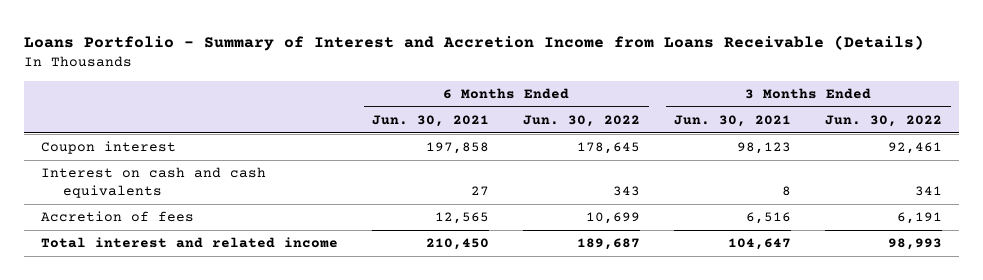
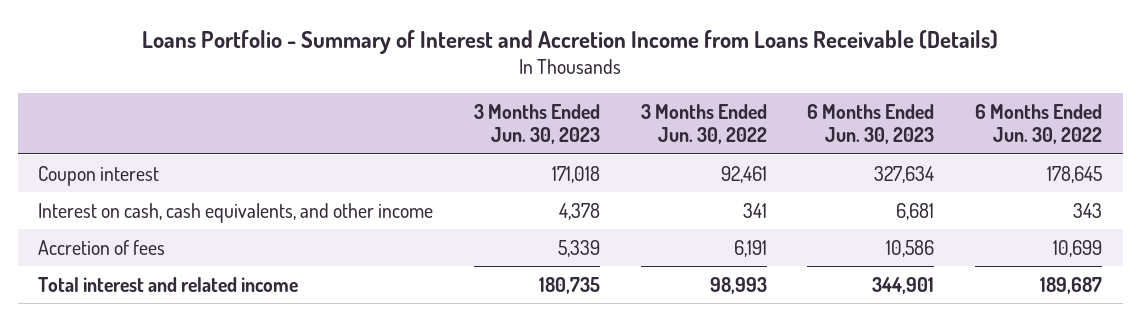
[372,114,490,127] Jun. 30, 2021 -> none
[674,114,792,127] Jun. 30, 2021 -> none
none -> [473,104,600,145] 3 Months Ended Jun. 30, 2023
none -> [807,104,935,145] 6 Months Ended Jun. 30, 2023
[41,167,267,199] Interest on cash and cash equivalents -> [38,202,434,223] Interest on cash, cash equivalents, and other income

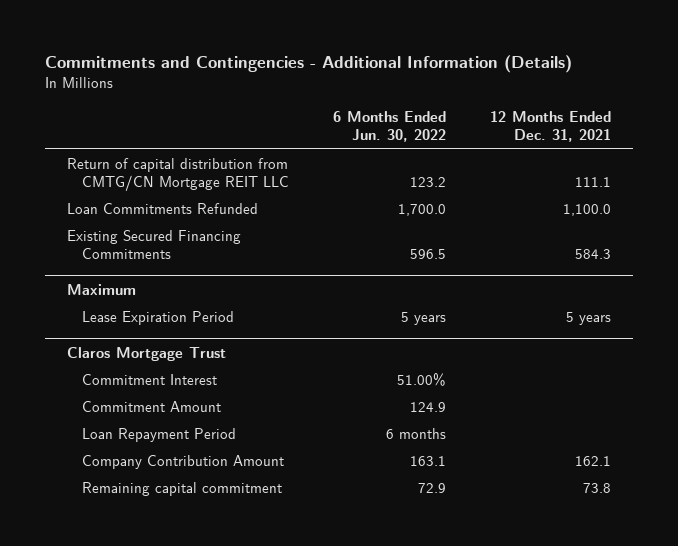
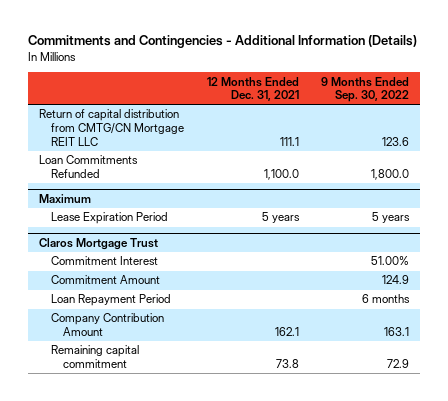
[333,111,447,143] 6 Months Ended Jun. 30, 2022 -> none
none -> [321,76,410,103] 9 Months Ended Sep. 30, 2022
[66,229,241,259] Existing Secured Financing Commitments -> none

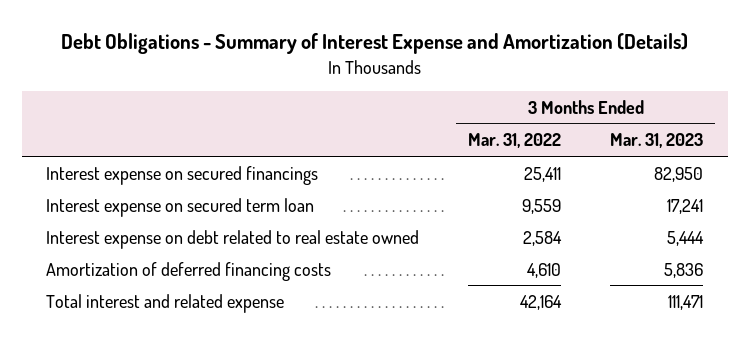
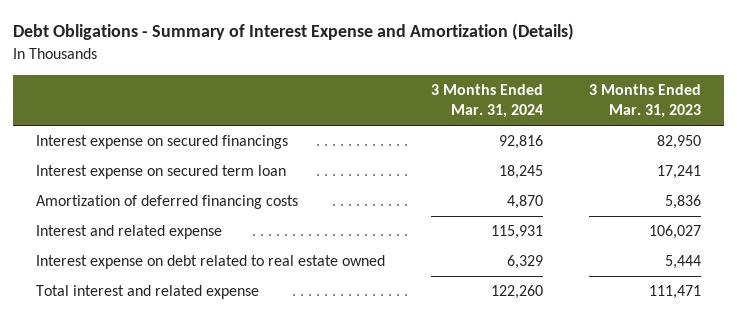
[468,133,562,149] Mar. 31, 2022 -> none
none -> [430,83,543,119] 3 Months Ended Mar. 31, 2024
none -> [35,225,222,240] Interest and related expense
[46,229,420,249] Interest expense on debt related to real estate owned -> [35,255,385,270] Interest expense on debt related to real estate owned

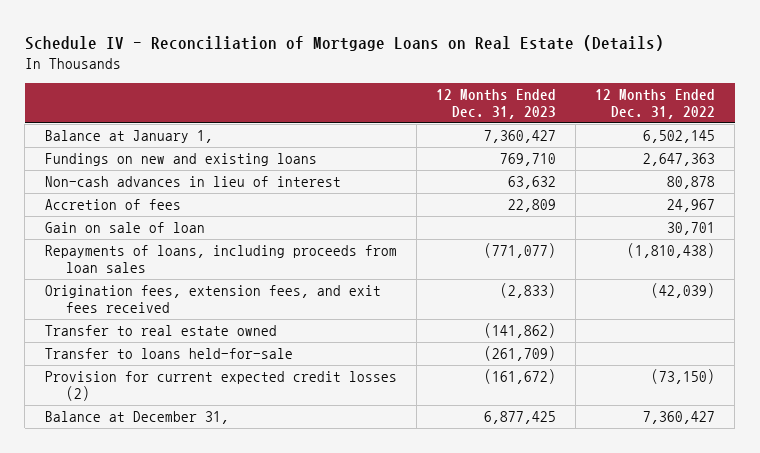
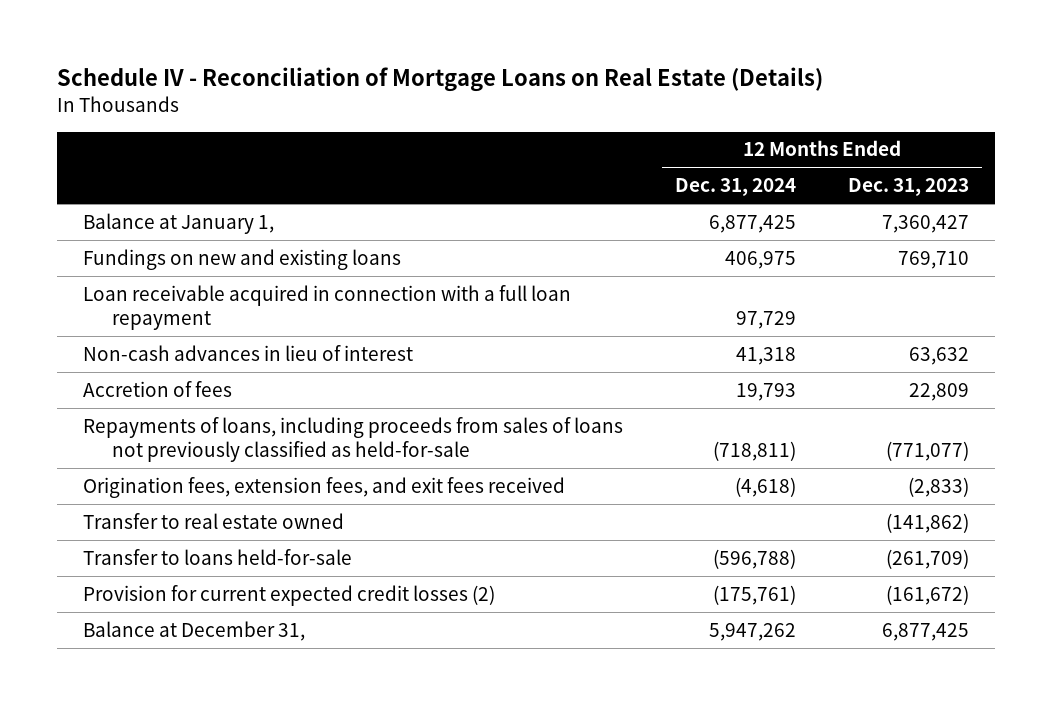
[595,88,716,120] 12 Months Ended Dec. 31, 2022 -> none
none -> [674,178,796,197] Dec. 31, 2024
none -> [82,284,571,331] Loan receivable acquired in connection with a full loan repayment
[44,222,205,234] Gain on sale of loan -> none
[44,245,397,274] Repayments of loans, including proceeds from loan sales -> [82,416,623,463] Repayments of loans, including proceeds from sales of loans not previously classified as held-for-sale

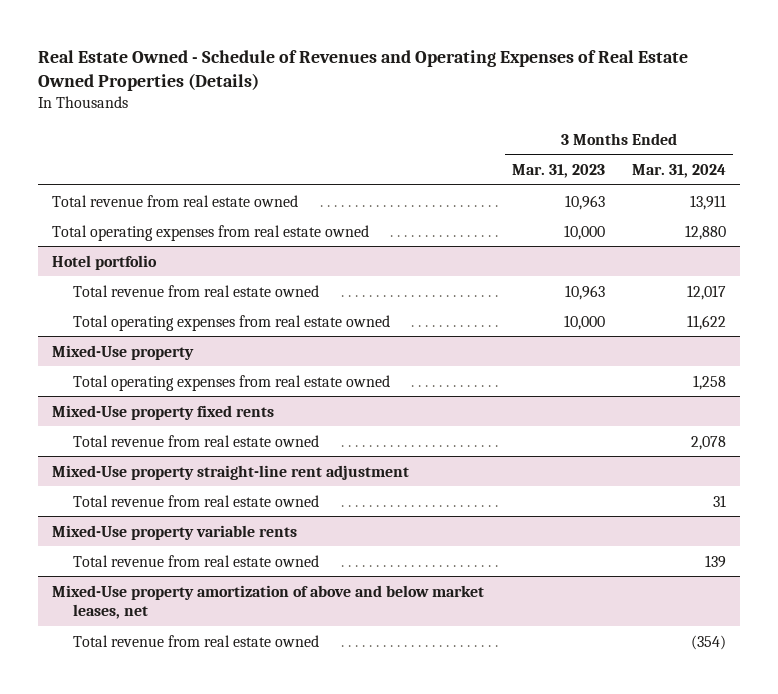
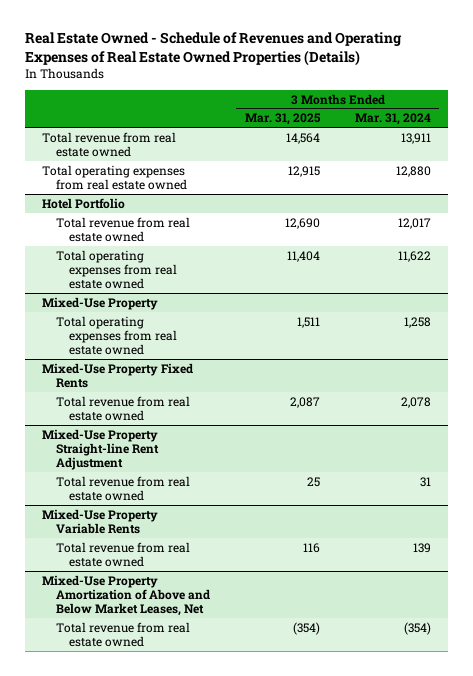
[511,163,605,178] Mar. 31, 2023 -> none
none -> [244,113,321,126] Mar. 31, 2025
[52,254,158,270] Hotel portfolio -> [42,197,126,209] Hotel Portfolio
[52,344,195,360] Mixed-Use property -> [42,296,159,310] Mixed-Use Property
[52,404,275,420] Mixed-Use property fixed rents -> [42,362,194,388] Mixed-Use Property Fixed Rents
[52,464,410,480] Mixed-Use property straight-line rent adjustment -> [42,428,159,470] Mixed-Use Property Straight-line Rent Adjustment
[52,524,298,540] Mixed-Use property variable rents -> [42,508,159,534] Mixed-Use Property Variable Rents
[52,584,485,619] Mixed-Use property amortization of above and below market leases, net -> [42,574,210,616] Mixed-Use Property Amortization of Above and Below Market Leases, Net

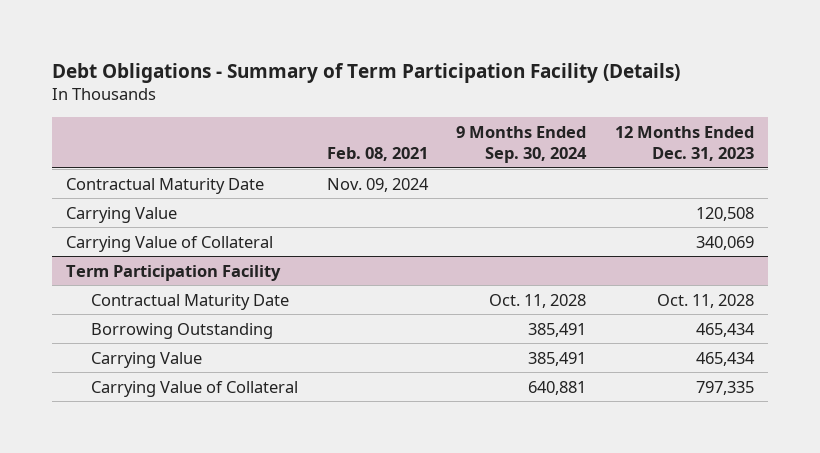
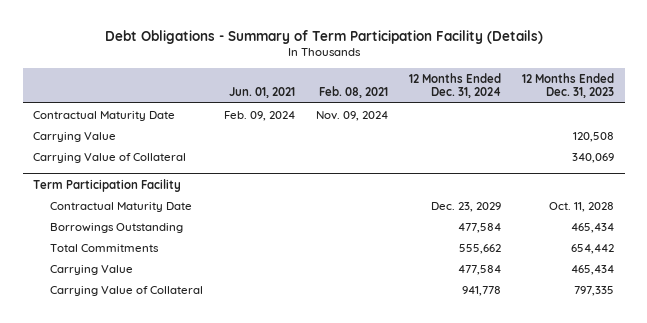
[456,125,588,164] 9 Months Ended Sep. 30, 2024 -> none
none -> [228,87,295,99] Jun. 01, 2021
none -> [409,72,502,99] 12 Months Ended Dec. 31, 2024
[91,322,274,339] Borrowing Outstanding -> [49,222,183,233] Borrowings Outstanding
none -> [49,243,159,252] Total Commitments

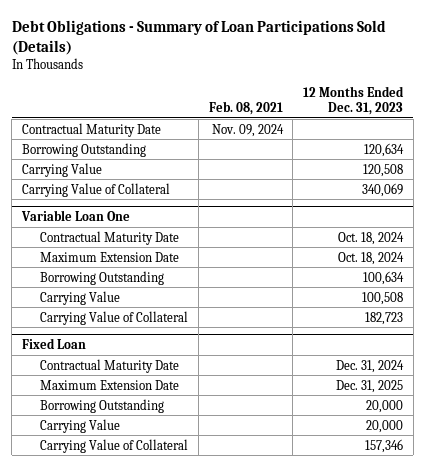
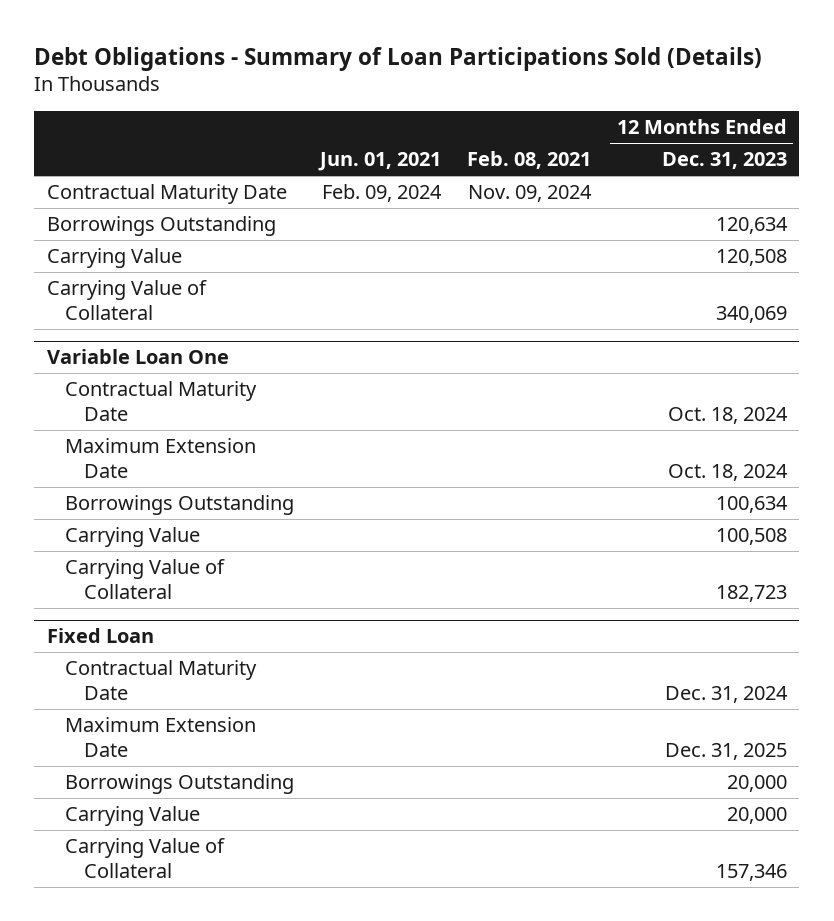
none -> [318,152,442,172] Jun. 01, 2021
[22,142,147,157] Borrowing Outstanding -> [46,216,276,237] Borrowings Outstanding
[39,270,164,285] Borrowing Outstanding -> [65,495,295,516] Borrowings Outstanding
[39,398,164,413] Borrowing Outstanding -> [65,774,295,795] Borrowings Outstanding

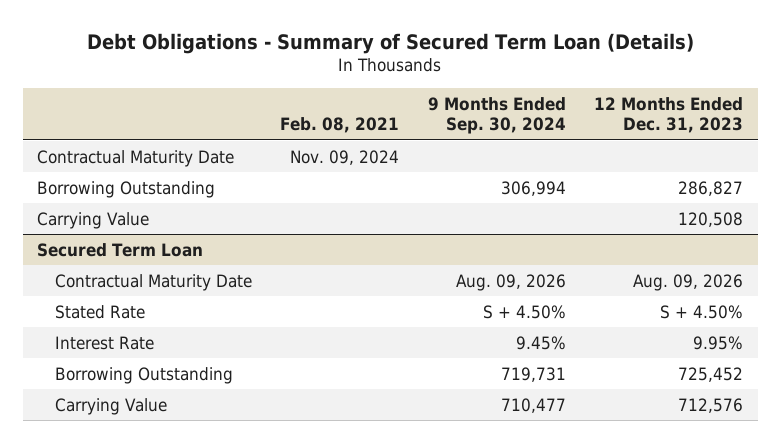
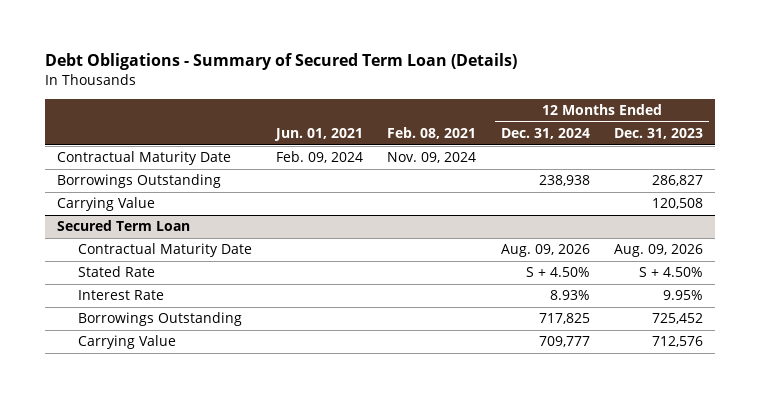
[427,96,566,135] 9 Months Ended Sep. 30, 2024 -> none
none -> [274,128,364,142] Jun. 01, 2021
none -> [500,128,590,140] Dec. 31, 2024
[36,180,215,198] Borrowing Outstanding -> [57,174,222,189] Borrowings Outstanding
[54,366,233,384] Borrowing Outstanding -> [77,312,242,327] Borrowings Outstanding

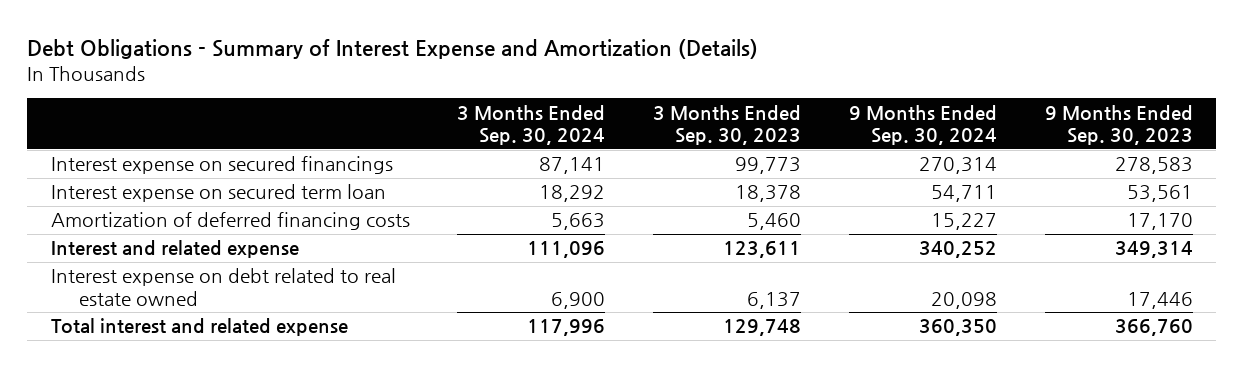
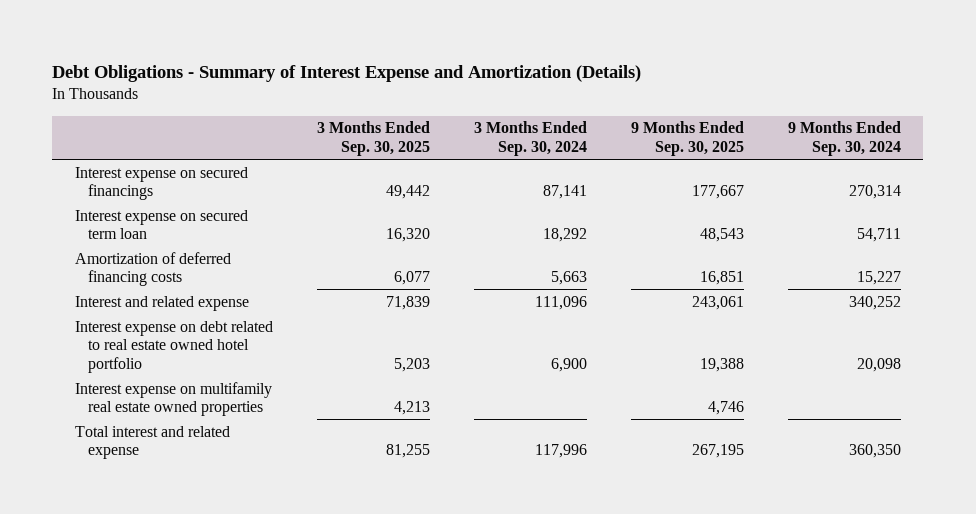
[653,104,802,146] 3 Months Ended Sep. 30, 2023 -> none
[1044,104,1193,146] 9 Months Ended Sep. 30, 2023 -> none
none -> [316,121,430,157] 3 Months Ended Sep. 30, 2025
none -> [631,121,745,157] 9 Months Ended Sep. 30, 2025
[50,268,396,306] Interest expense on debt related to real estate owned -> [74,320,273,374] Interest expense on debt related to real estate owned hotel portfolio
none -> [74,381,272,417] Interest expense on multifamily real estate owned properties

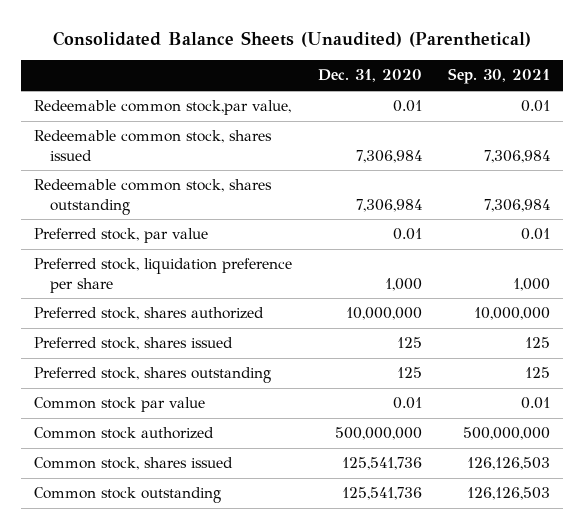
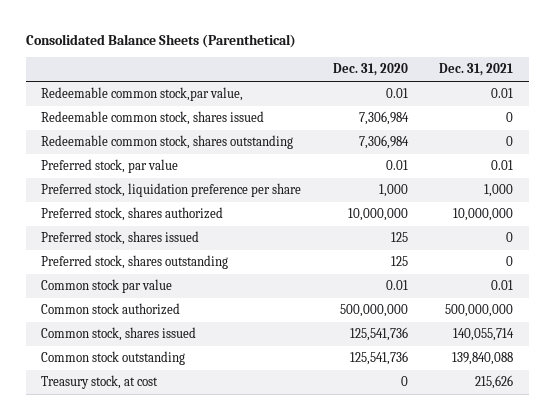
[52,30,531,47] Consolidated Balance Sheets (Unaudited) (Parenthetical) -> [25,33,296,48] Consolidated Balance Sheets (Parenthetical)
[447,68,550,85] Sep. 30, 2021 -> none
none -> [439,63,514,77] Dec. 31, 2021
none -> [41,375,159,390] Treasury stock, at cost

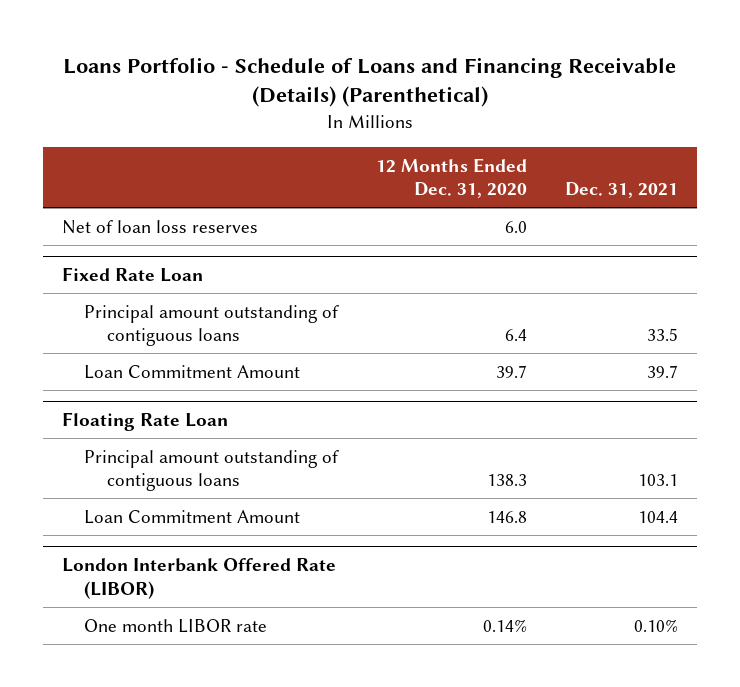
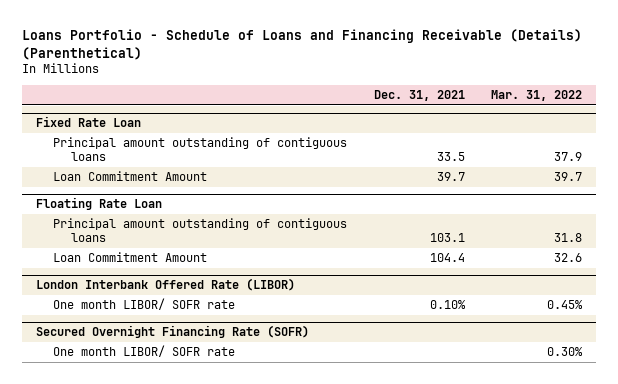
[376,157,528,199] 12 Months Ended Dec. 31, 2020 -> none
none -> [491,89,583,101] Mar. 31, 2022
[61,219,258,234] Net of loan loss reserves -> none
[84,618,268,633] One month LIBOR rate -> [53,298,236,311] One month LIBOR/ SOFR rate
none -> [35,325,309,339] Secured Overnight Financing Rate (SOFR)
none -> [53,345,236,358] One month LIBOR/ SOFR rate

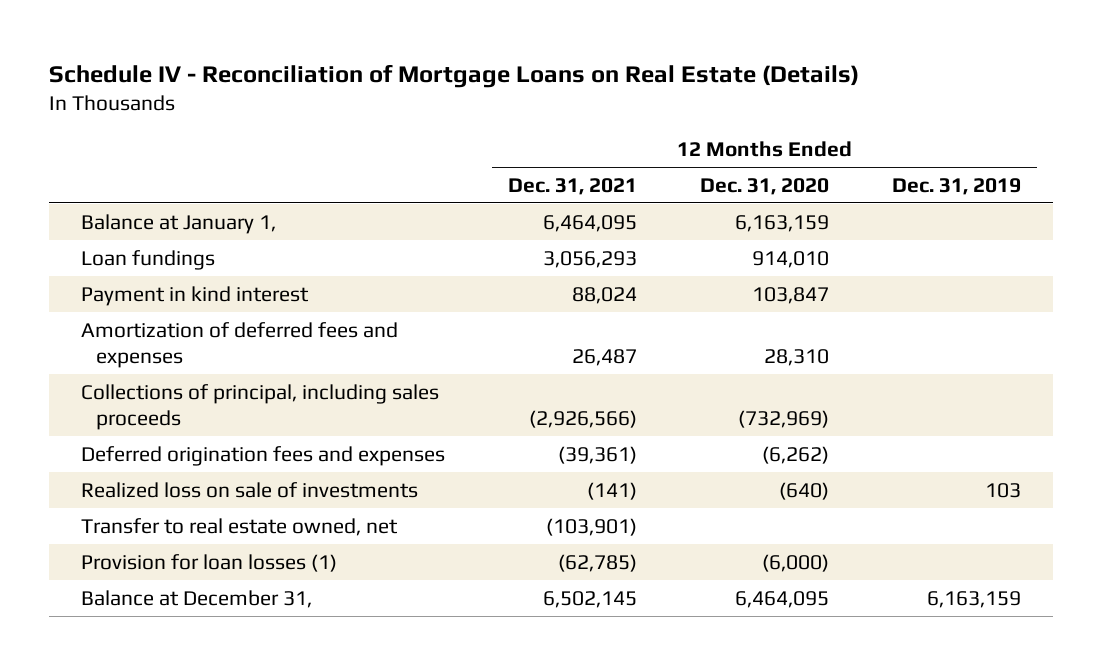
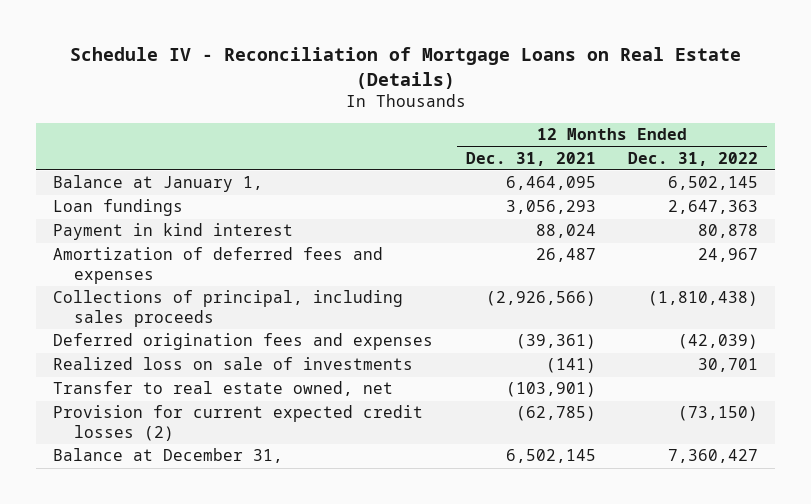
[700,177,830,195] Dec. 31, 2020 -> none
[892,177,1022,195] Dec. 31, 2019 -> none
none -> [628,151,759,166] Dec. 31, 2022
[80,553,337,572] Provision for loan losses (1) -> [52,405,423,441] Provision for current expected credit losses (2)

